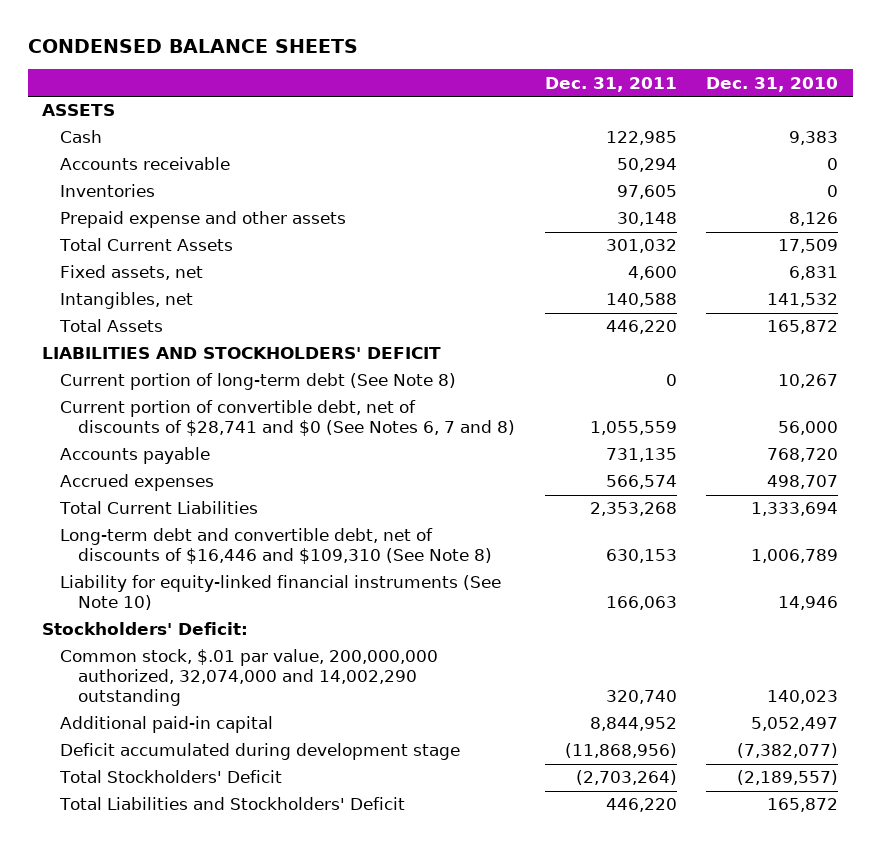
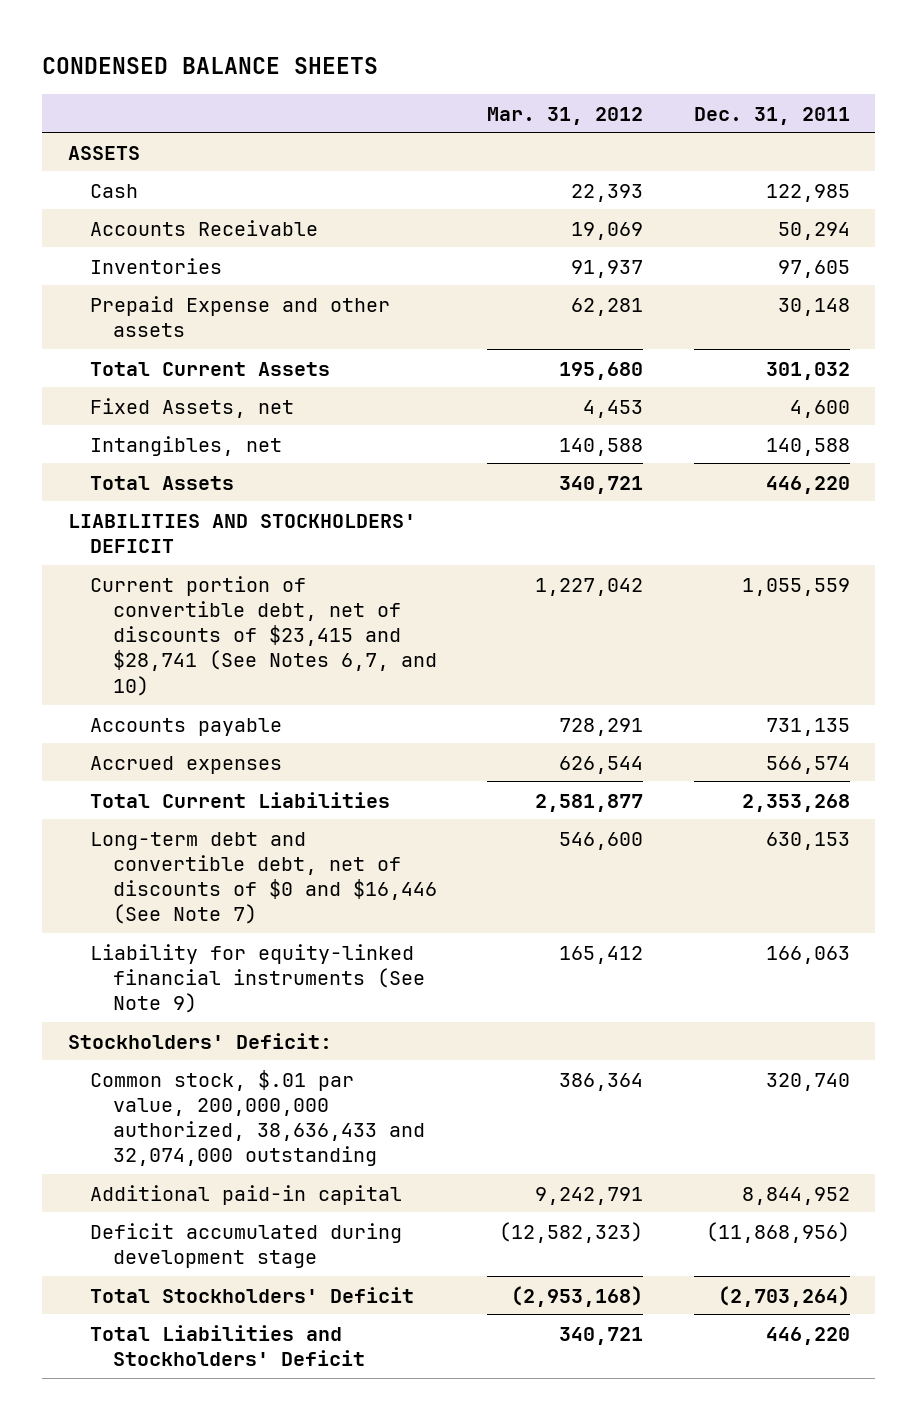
[706,76,839,92] Dec. 31, 2010 -> none
none -> [487,106,644,125] Mar. 31, 2012
[60,157,231,171] Accounts receivable -> [90,219,319,236] Accounts Receivable
[60,211,347,229] Prepaid expense and other assets -> [90,295,391,337] Prepaid Expense and other assets
[60,265,204,281] Fixed assets, net -> [90,397,295,418] Fixed Assets, net
[60,373,457,391] Current portion of long-term debt (See Note 8) -> none
[60,400,516,437] Current portion of convertible debt, net of discounts of $28,741 and $0 (See Notes 6, 7 and 8) -> [90,575,438,696] Current portion of convertible debt, net of discounts of $23,415 and $28,741 (See Notes 6,7, and 10)
[60,528,493,565] Long-term debt and convertible debt, net of discounts of $16,446 and $109,310 (See Note 8) -> [90,831,438,925] Long-term debt and convertible debt, net of discounts of $0 and $16,446 (See Note 7)
[60,575,502,611] Liability for equity-linked financial instruments (See Note 10) -> [90,943,426,1014] Liability for equity-linked financial instruments (See Note 9)
[60,649,439,707] Common stock, $.01 par value, 200,000,000 authorized, 32,074,000 and 14,002,290 outstanding -> [90,1069,426,1167] Common stock, $.01 par value, 200,000,000 authorized, 38,636,433 and 32,074,000 outstanding

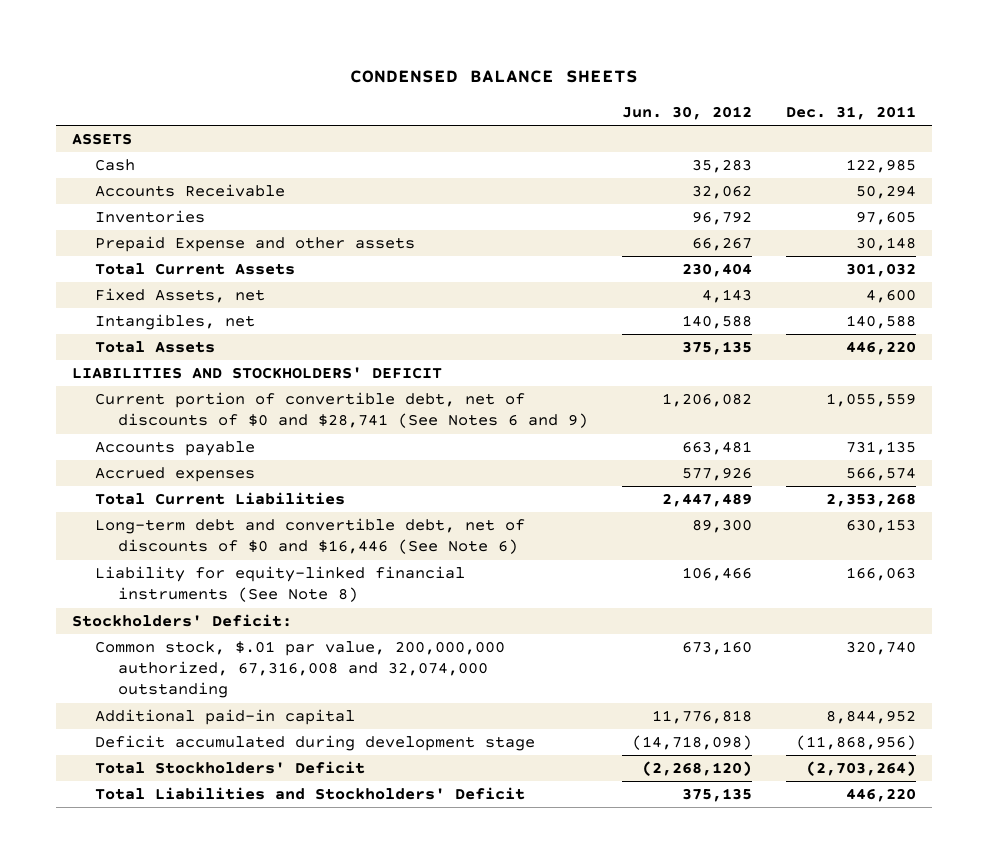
[487,106,644,125] Mar. 31, 2012 -> none
none -> [621,106,752,121] Jun. 30, 2012
[90,575,438,696] Current portion of convertible debt, net of discounts of $23,415 and $28,741 (See Notes 6,7, and 10) -> [95,392,588,429] Current portion of convertible debt, net of discounts of $0 and $28,741 (See Notes 6 and 9)
[90,831,438,925] Long-term debt and convertible debt, net of discounts of $0 and $16,446 (See Note 7) -> [95,518,526,555] Long-term debt and convertible debt, net of discounts of $0 and $16,446 (See Note 6)
[90,943,426,1014] Liability for equity-linked financial instruments (See Note 9) -> [95,566,466,603] Liability for equity-linked financial instruments (See Note 8)
[90,1069,426,1167] Common stock, $.01 par value, 200,000,000 authorized, 38,636,433 and 32,074,000 outstanding -> [95,641,506,699] Common stock, $.01 par value, 200,000,000 authorized, 67,316,008 and 32,074,000 outstanding

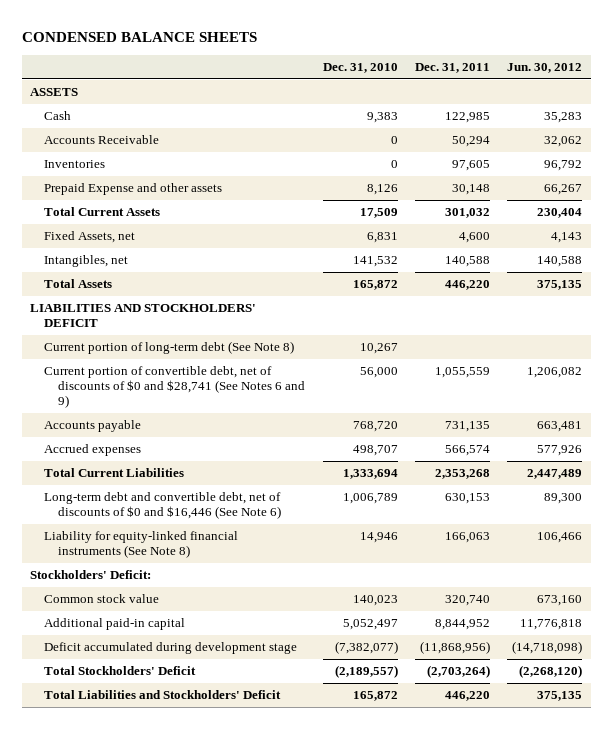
none -> [322,62,398,73] Dec. 31, 2010
none -> [44,341,295,355] Current portion of long-term debt (See Note 8)
[95,641,506,699] Common stock, $.01 par value, 200,000,000 authorized, 67,316,008 and 32,074,000 outstanding -> [44,594,160,604] Common stock value

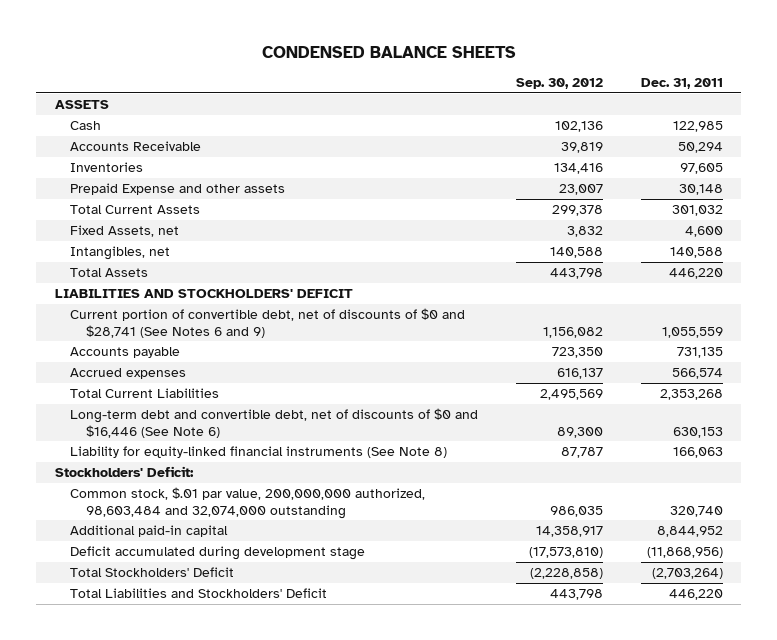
[322,62,398,73] Dec. 31, 2010 -> none
[507,62,583,73] Jun. 30, 2012 -> none
none -> [515,78,603,90] Sep. 30, 2012
[44,341,295,355] Current portion of long-term debt (See Note 8) -> none
[44,594,160,604] Common stock value -> [70,487,426,519] Common stock, $.01 par value, 200,000,000 authorized, 98,603,484 and 32,074,000 outstanding

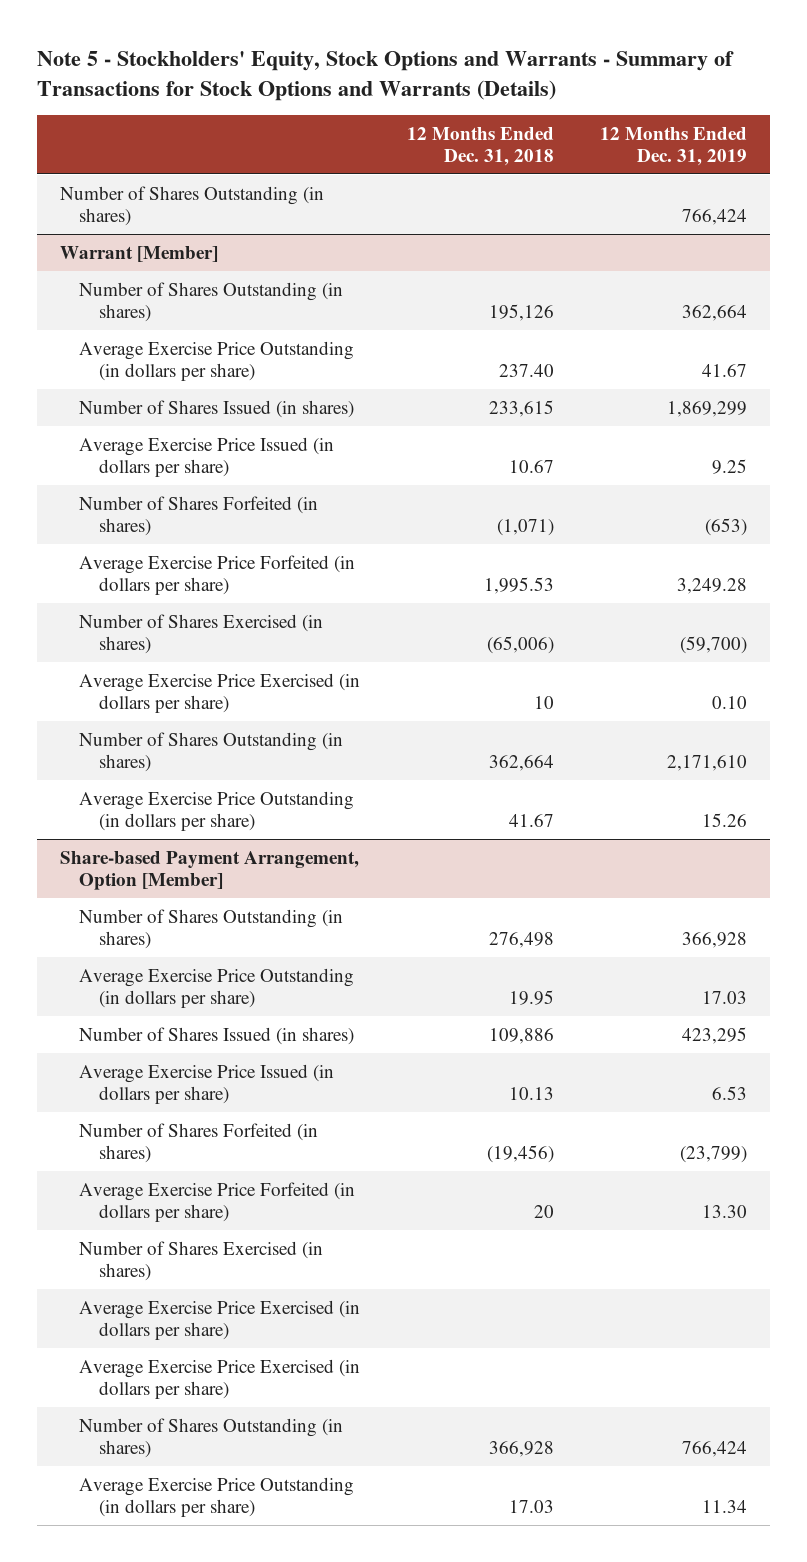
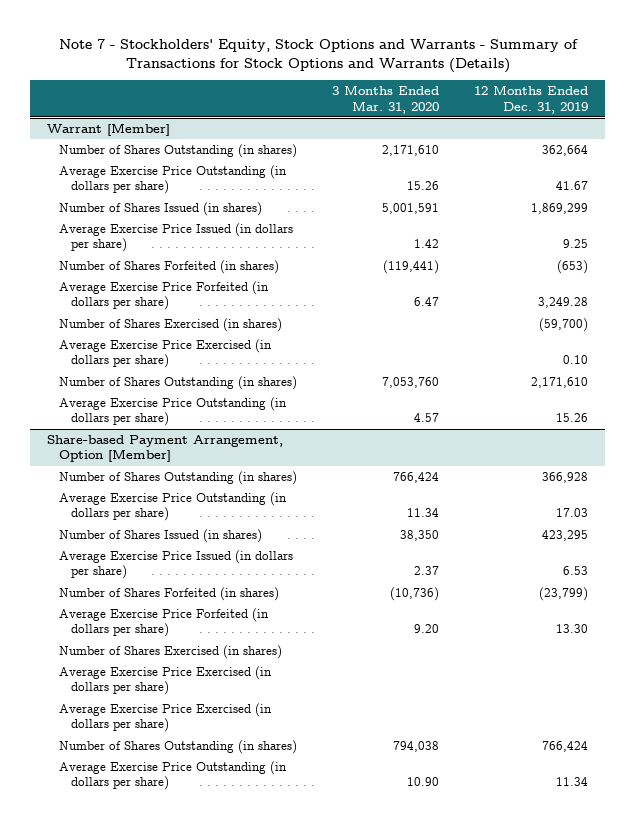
[36,51,734,101] Note 5 - Stockholders' Equity, Stock Options and Warrants - Summary of Transactions for Stock Options and Warrants (Details) -> [58,38,578,74] Note 7 - Stockholders' Equity, Stock Options and Warrants - Summary of Transactions for Stock Options and Warrants (Details)
[406,126,554,166] 12 Months Ended Dec. 31, 2018 -> none
none -> [332,85,440,114] 3 Months Ended Mar. 31, 2020
[59,185,324,226] Number of Shares Outstanding (in shares) -> none

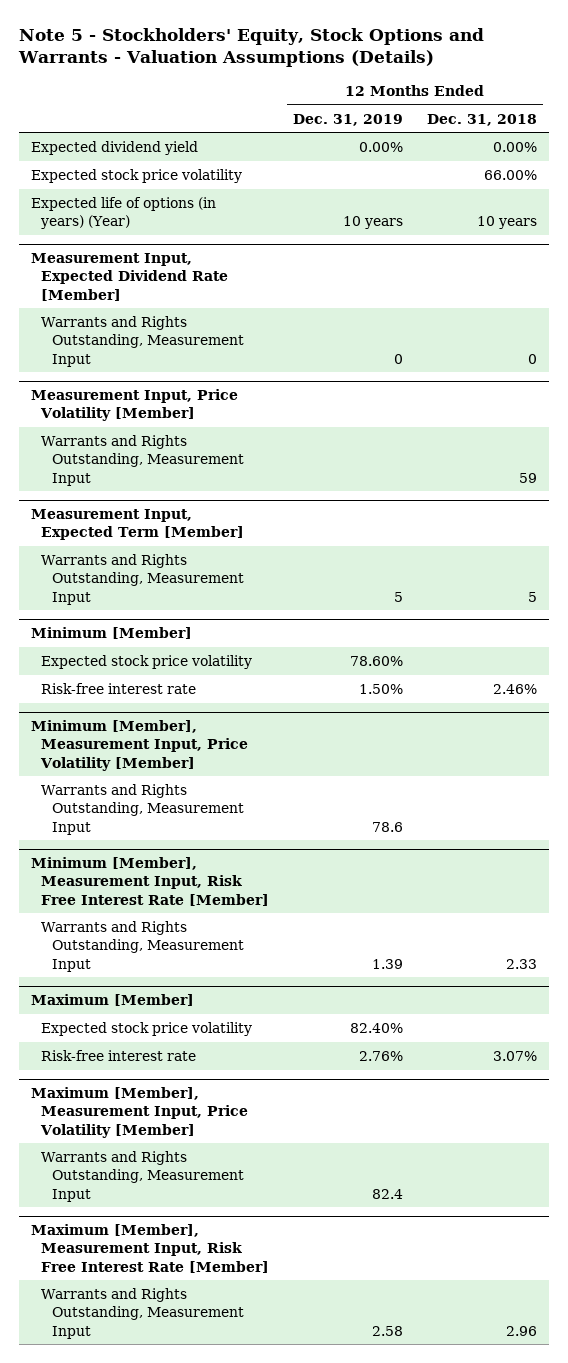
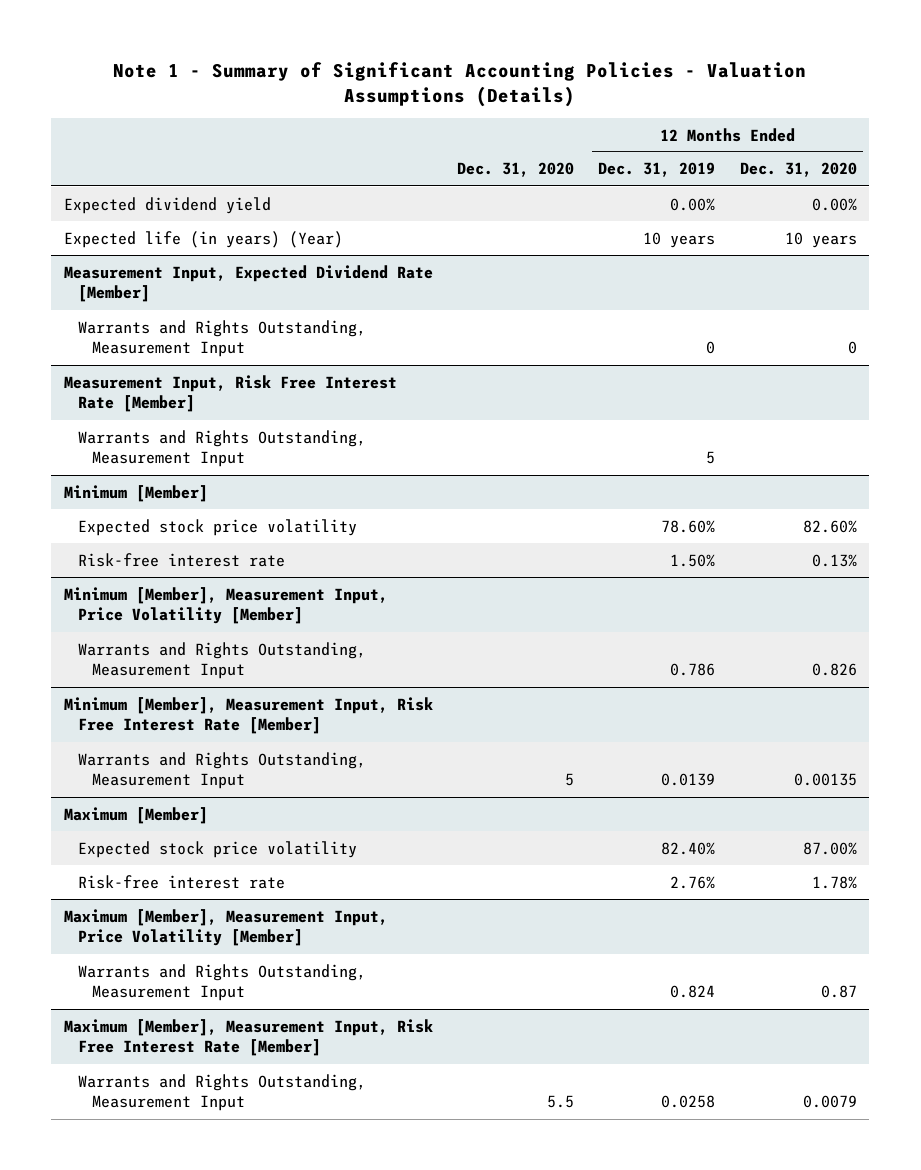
[17,27,484,67] Note 5 - Stockholders' Equity, Stock Options and Warrants - Valuation Assumptions (Details) -> [113,61,807,107] Note 1 - Summary of Significant Accounting Policies - Valuation Assumptions (Details)
[426,113,537,126] Dec. 31, 2018 -> none
none -> [457,162,575,178] Dec. 31, 2020
none -> [739,162,857,178] Dec. 31, 2020
[30,169,242,184] Expected stock price volatility -> none
[30,197,216,230] Expected life of options (in years) (Year) -> [63,230,343,248] Expected life (in years) (Year)
[30,389,238,422] Measurement Input, Price Volatility [Member] -> none
[41,435,245,486] Warrants and Rights Outstanding, Measurement Input -> none
[30,509,245,541] Measurement Input, Expected Term [Member] -> none
none -> [63,374,397,413] Measurement Input, Risk Free Interest Rate [Member]
[372,821,404,832] 78.6 -> [670,663,716,677] 0.786
[372,958,404,969] 1.39 -> [661,773,716,787] 0.0139
[372,1188,404,1199] 82.4 -> [670,985,716,999] 0.824
[372,1325,404,1336] 2.58 -> [661,1095,716,1109] 0.0258

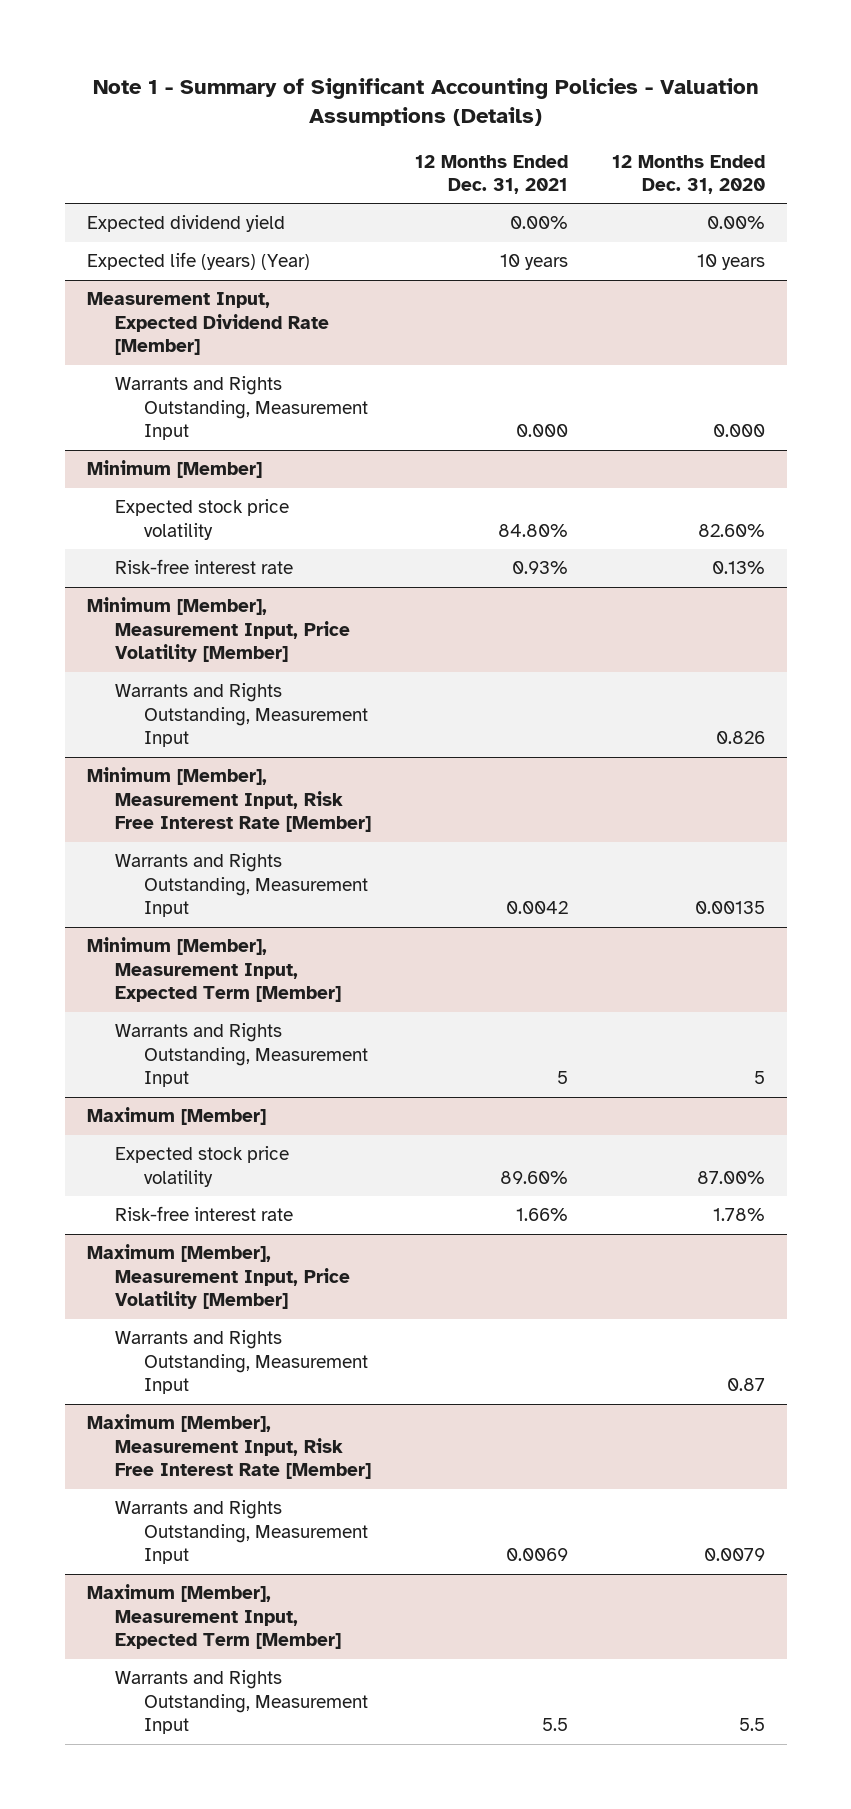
[457,162,575,178] Dec. 31, 2020 -> none
[598,162,716,178] Dec. 31, 2019 -> none
none -> [414,154,568,194] 12 Months Ended Dec. 31, 2021
[63,230,343,248] Expected life (in years) (Year) -> [86,252,310,271] Expected life (years) (Year)
[63,374,397,413] Measurement Input, Risk Free Interest Rate [Member] -> none
[78,429,367,468] Warrants and Rights Outstanding, Measurement Input -> none
[847,341,857,355] 0 -> [712,423,765,437] 0.000
none -> [86,937,342,1002] Minimum [Member], Measurement Input, Expected Term [Member]
none -> [115,1023,368,1087] Warrants and Rights Outstanding, Measurement Input
none -> [86,1584,342,1649] Maximum [Member], Measurement Input, Expected Term [Member]
none -> [115,1670,368,1734] Warrants and Rights Outstanding, Measurement Input

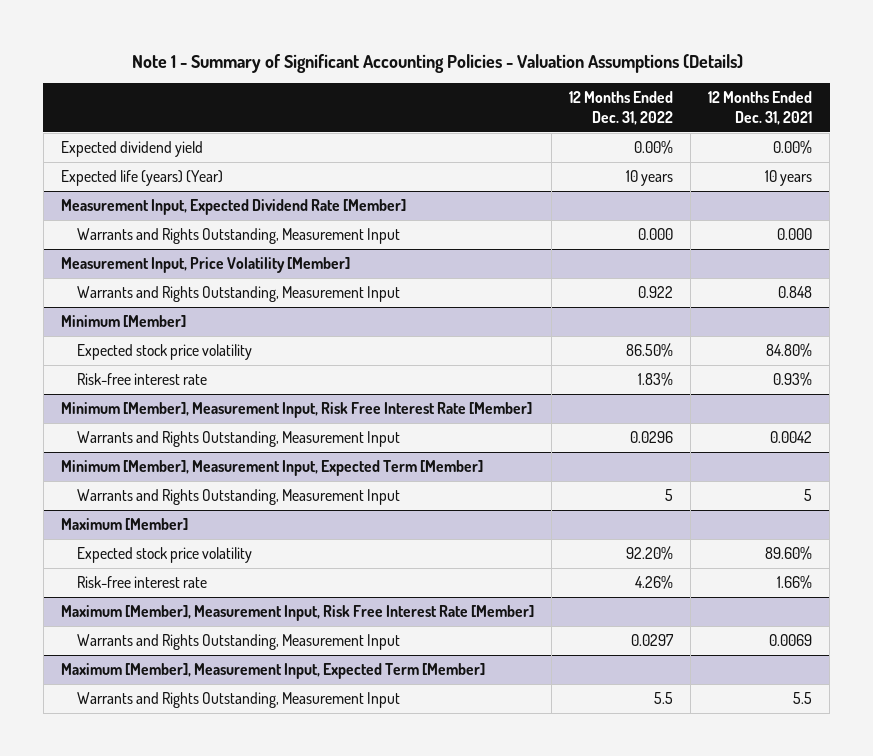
[611,154,765,194] 12 Months Ended Dec. 31, 2020 -> none
none -> [569,91,674,126] 12 Months Ended Dec. 31, 2022
none -> [61,257,351,274] Measurement Input, Price Volatility [Member]
none -> [77,286,401,303] Warrants and Rights Outstanding, Measurement Input
[86,597,351,662] Minimum [Member], Measurement Input, Price Volatility [Member] -> none
[115,683,368,747] Warrants and Rights Outstanding, Measurement Input -> none
[86,1244,351,1309] Maximum [Member], Measurement Input, Price Volatility [Member] -> none
[115,1330,368,1394] Warrants and Rights Outstanding, Measurement Input -> none

